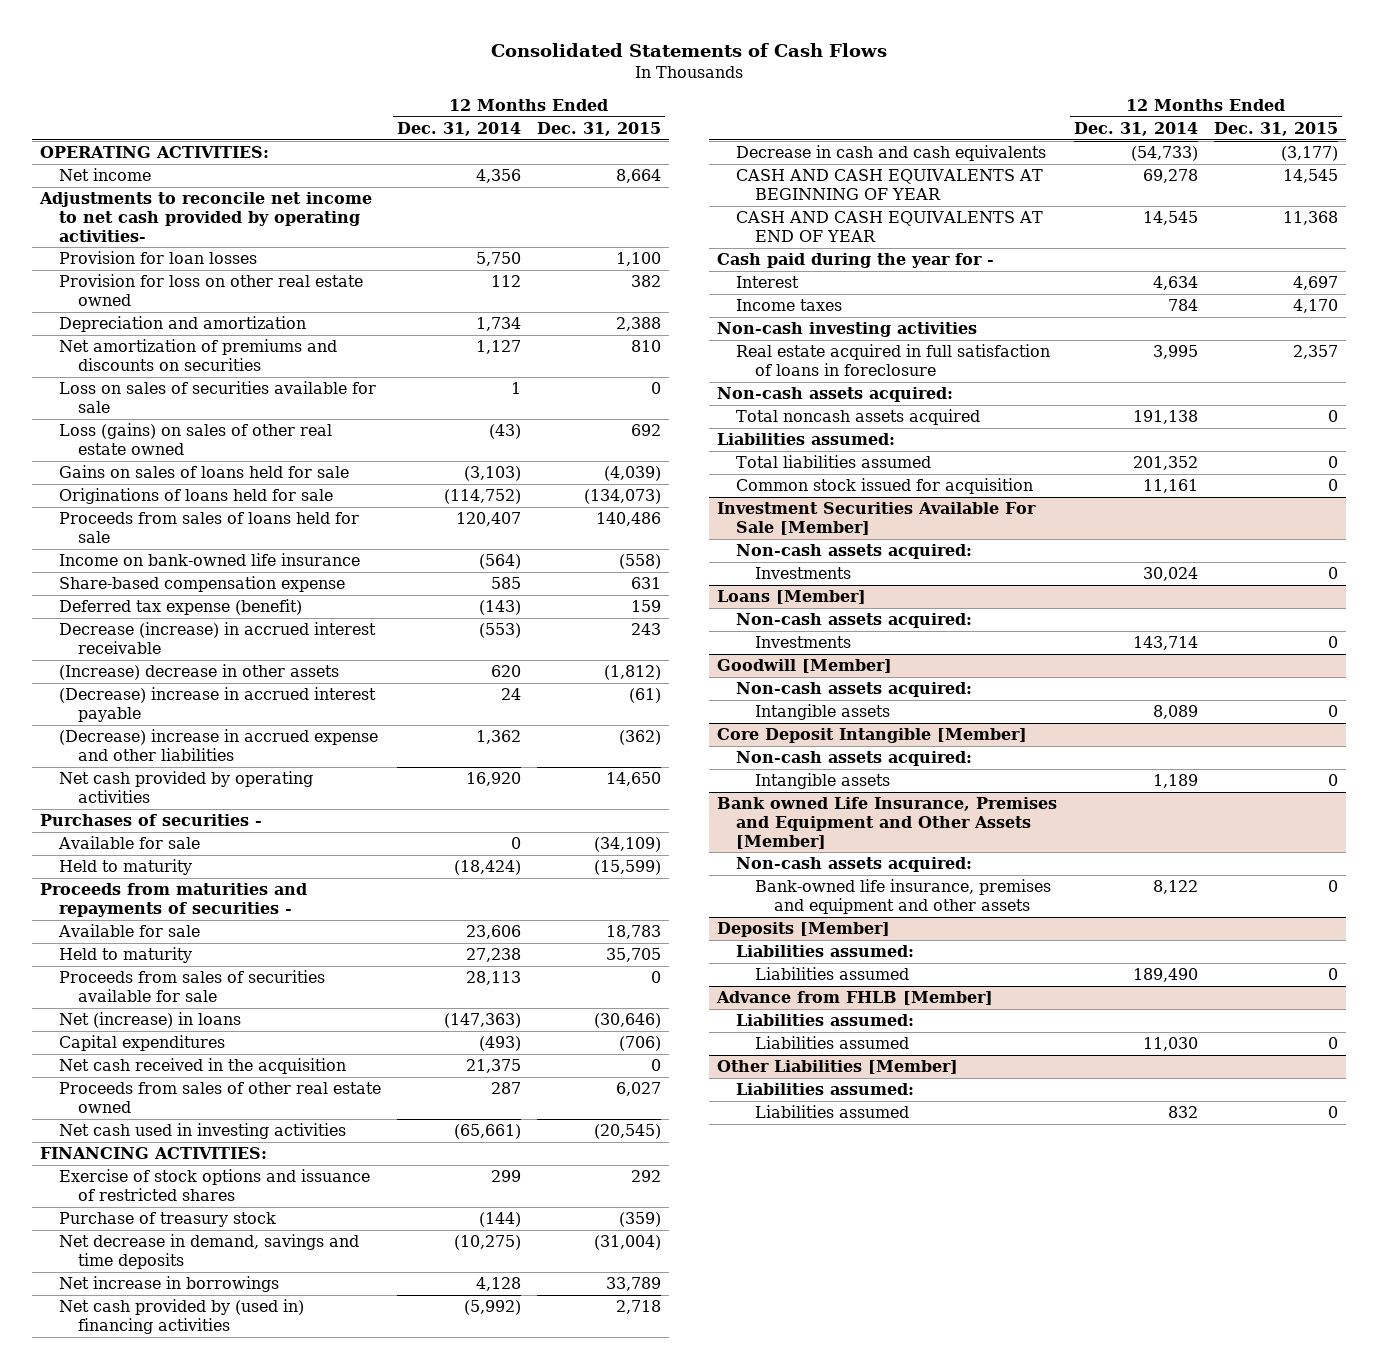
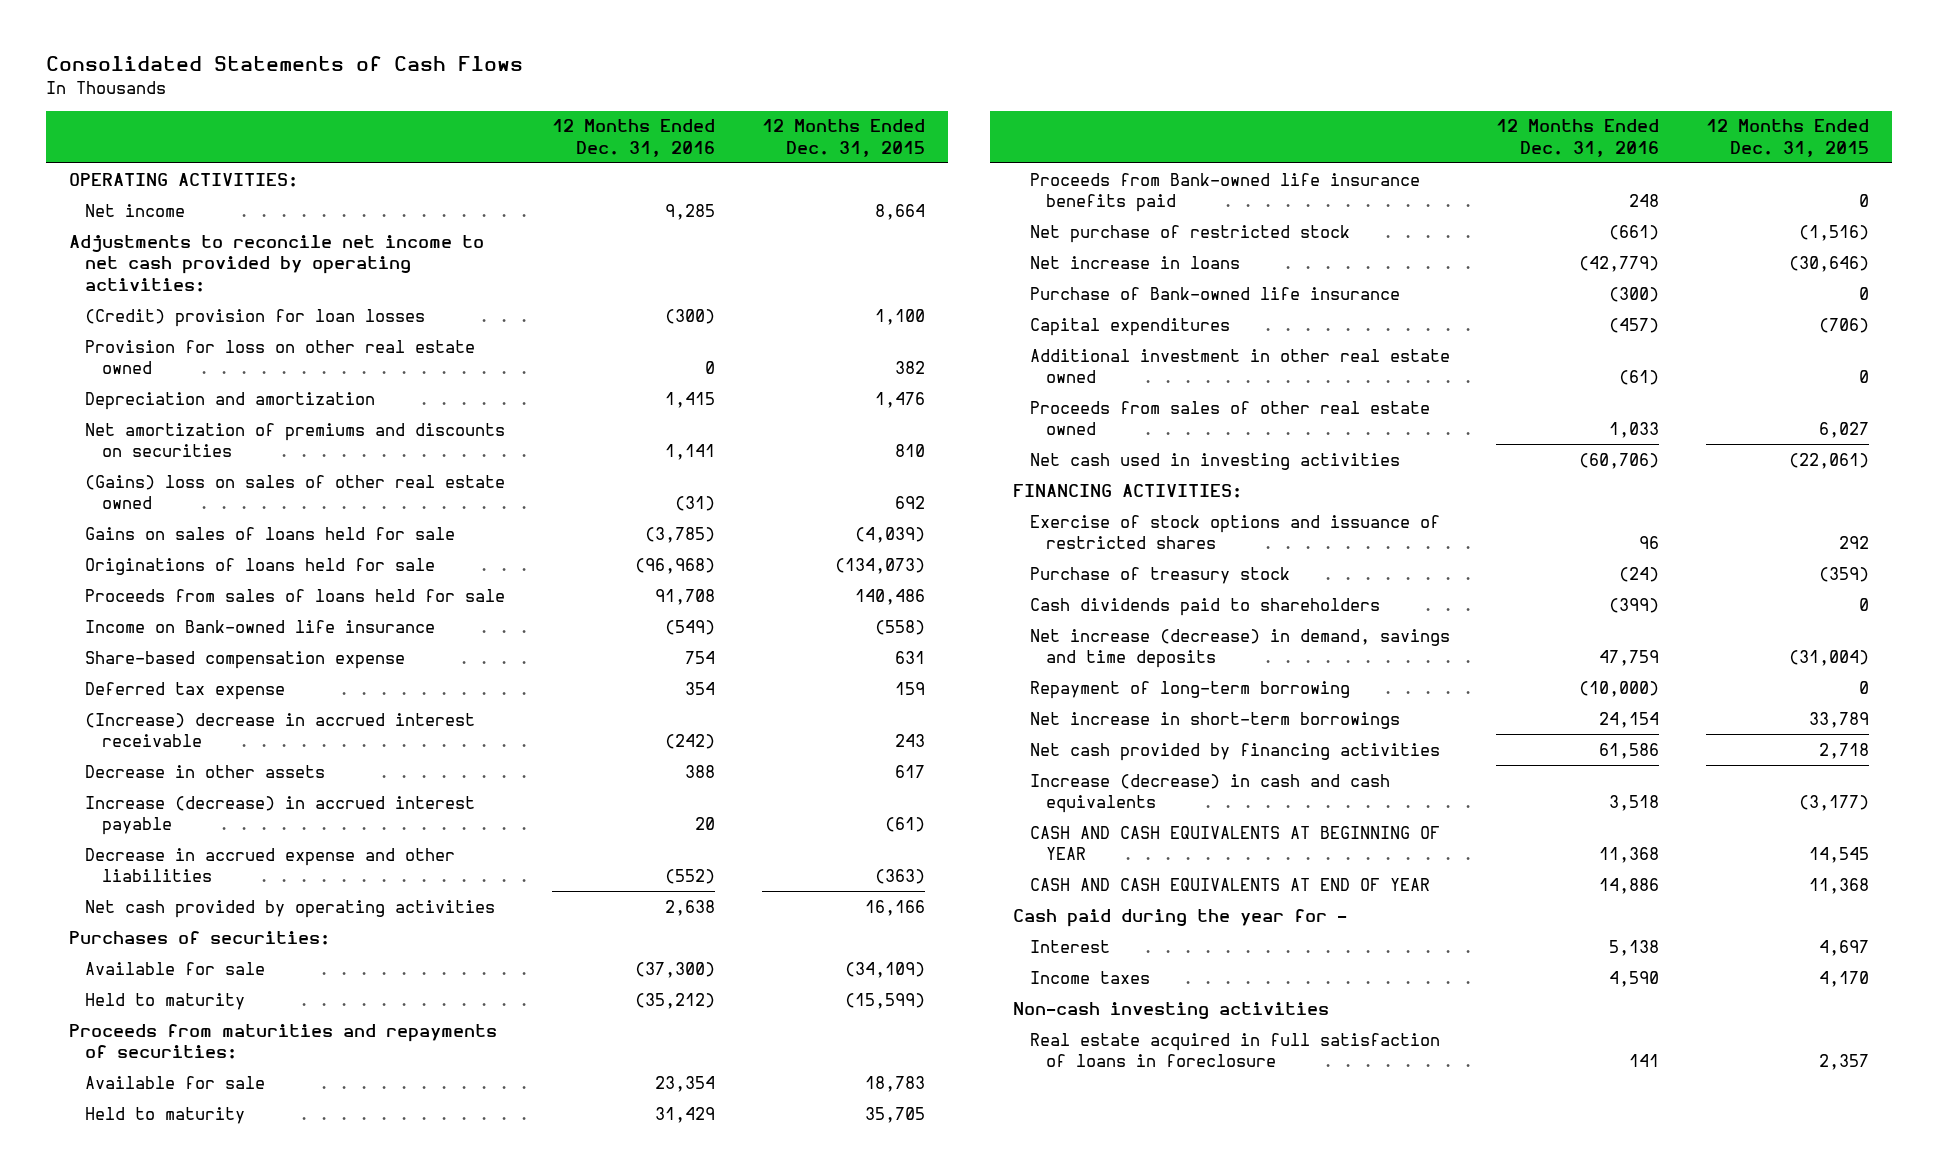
[397,122,522,137] Dec. 31, 2014 -> none
none -> [552,119,716,157] 12 Months Ended Dec. 31, 2016
[39,192,373,242] Adjustments to reconcile net income to net cash provided by operating activities- -> [68,234,484,292] Adjustments to reconcile net income to net cash provided by operating activities:
[59,251,258,265] Provision for loan losses -> [85,308,426,327] (Credit) provision for loan losses
[616,317,662,332] 2,388 -> [874,391,925,408] 1,476
[59,381,377,413] Loss on sales of securities available for sale -> none
[59,423,333,455] Loss (gains) on sales of other real estate owned -> [85,474,506,510] (Gains) loss on sales of other real estate owned
[59,553,361,567] Income on bank-owned life insurance -> [85,619,436,633] Income on Bank-owned life insurance
[59,599,303,616] Deferred tax expense (benefit) -> [85,681,286,700] Deferred tax expense
[59,622,377,654] Decrease (increase) in accrued interest receivable -> [85,712,476,748] (Increase) decrease in accrued interest receivable
[59,664,340,681] (Increase) decrease in other assets -> [85,764,326,778] Decrease in other assets
[604,665,662,681] (1,812) -> [894,764,925,778] 617
[59,687,377,722] (Decrease) increase in accrued interest payable -> [85,795,476,836] Increase (decrease) in accrued interest payable
[59,729,379,761] (Decrease) increase in accrued expense and other liabilities -> [85,847,456,883] Decrease in accrued expense and other liabilities
[619,730,662,746] (362) -> [874,869,925,885] (363)
[606,772,662,787] 14,650 -> [864,899,925,916] 16,166
[40,814,263,827] Purchases of securities - -> [68,930,330,945] Purchases of securities:
[40,883,308,917] Proceeds from maturities and repayments of securities - -> [68,1023,497,1060] Proceeds from maturities and repayments of securities:
[59,970,326,1002] Proceeds from sales of securities available for sale -> none
none -> [1029,172,1420,213] Proceeds from Bank-owned life insurance benefits paid
none -> [1029,224,1350,243] Net purchase of restricted stock
[59,1012,242,1029] Net (increase) in loans -> [1029,255,1240,269] Net increase in loans
none -> [1029,286,1400,300] Purchase of Bank-owned life insurance
[59,1058,347,1075] Net cash received in the acquisition -> none
none -> [1029,348,1450,384] Additional investment in other real estate owned
[594,1124,662,1140] (20,545) -> [1788,452,1869,469] (22,061)
none -> [1029,597,1380,616] Cash dividends paid to shareholders
[59,1234,360,1269] Net decrease in demand, savings and time deposits -> [1029,628,1450,669] Net increase (decrease) in demand, savings and time deposits
none -> [1029,680,1350,699] Repayment of long-term borrowing
[59,1276,280,1293] Net increase in borrowings -> [1029,711,1400,729] Net increase in short-term borrowings
[59,1299,305,1334] Net cash provided by (used in) financing activities -> [1029,742,1440,761] Net cash provided by financing activities
[735,145,1046,162] Decrease in cash and cash equivalents -> [1029,773,1390,814] Increase (decrease) in cash and cash equivalents
[716,387,953,403] Non-cash assets acquired: -> none
[735,409,980,426] Total noncash assets acquired -> none
[716,433,895,446] Liabilities assumed: -> none
[735,455,931,469] Total liabilities assumed -> none
[735,478,1033,495] Common stock issued for acquisition -> none
[716,502,1036,535] Investment Securities Available For Sale [Member] -> none
[735,544,972,560] Non-cash assets acquired: -> none
[754,567,851,580] Investments -> none
[716,590,866,605] Loans [Member] -> none
[735,613,972,629] Non-cash assets acquired: -> none
[754,636,851,649] Investments -> none
[716,659,892,674] Goodwill [Member] -> none
[735,682,972,698] Non-cash assets acquired: -> none
[754,704,890,721] Intangible assets -> none
[716,728,1027,744] Core Deposit Intangible [Member] -> none
[735,751,972,767] Non-cash assets acquired: -> none
[754,773,890,790] Intangible assets -> none
[716,797,1057,849] Bank owned Life Insurance, Premises and Equipment and Other Assets [Member] -> none
[735,857,972,873] Non-cash assets acquired: -> none
[754,879,1051,914] Bank-owned life insurance, premises and equipment and other assets -> none
[716,922,890,938] Deposits [Member] -> none
[735,945,914,958] Liabilities assumed: -> none
[754,967,909,981] Liabilities assumed -> none
[715,991,993,1006] Advance from FHLB [Member] -> none
[735,1014,914,1027] Liabilities assumed: -> none
[754,1036,909,1050] Liabilities assumed -> none
[716,1060,958,1075] Other Liabilities [Member] -> none
[735,1083,914,1096] Liabilities assumed: -> none
[754,1105,909,1119] Liabilities assumed -> none

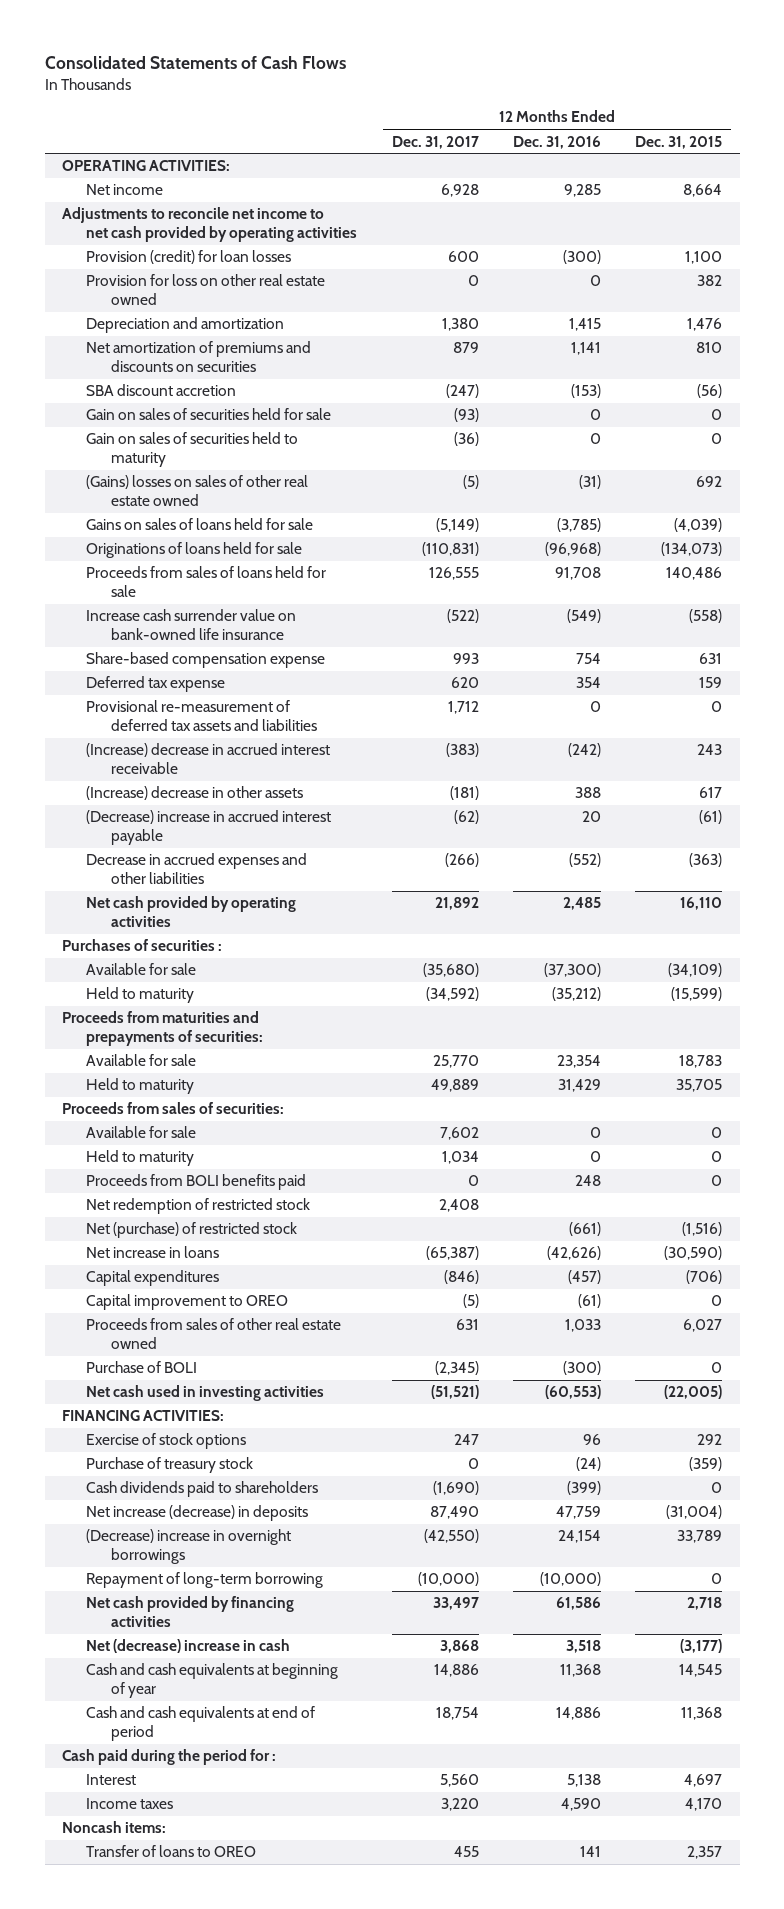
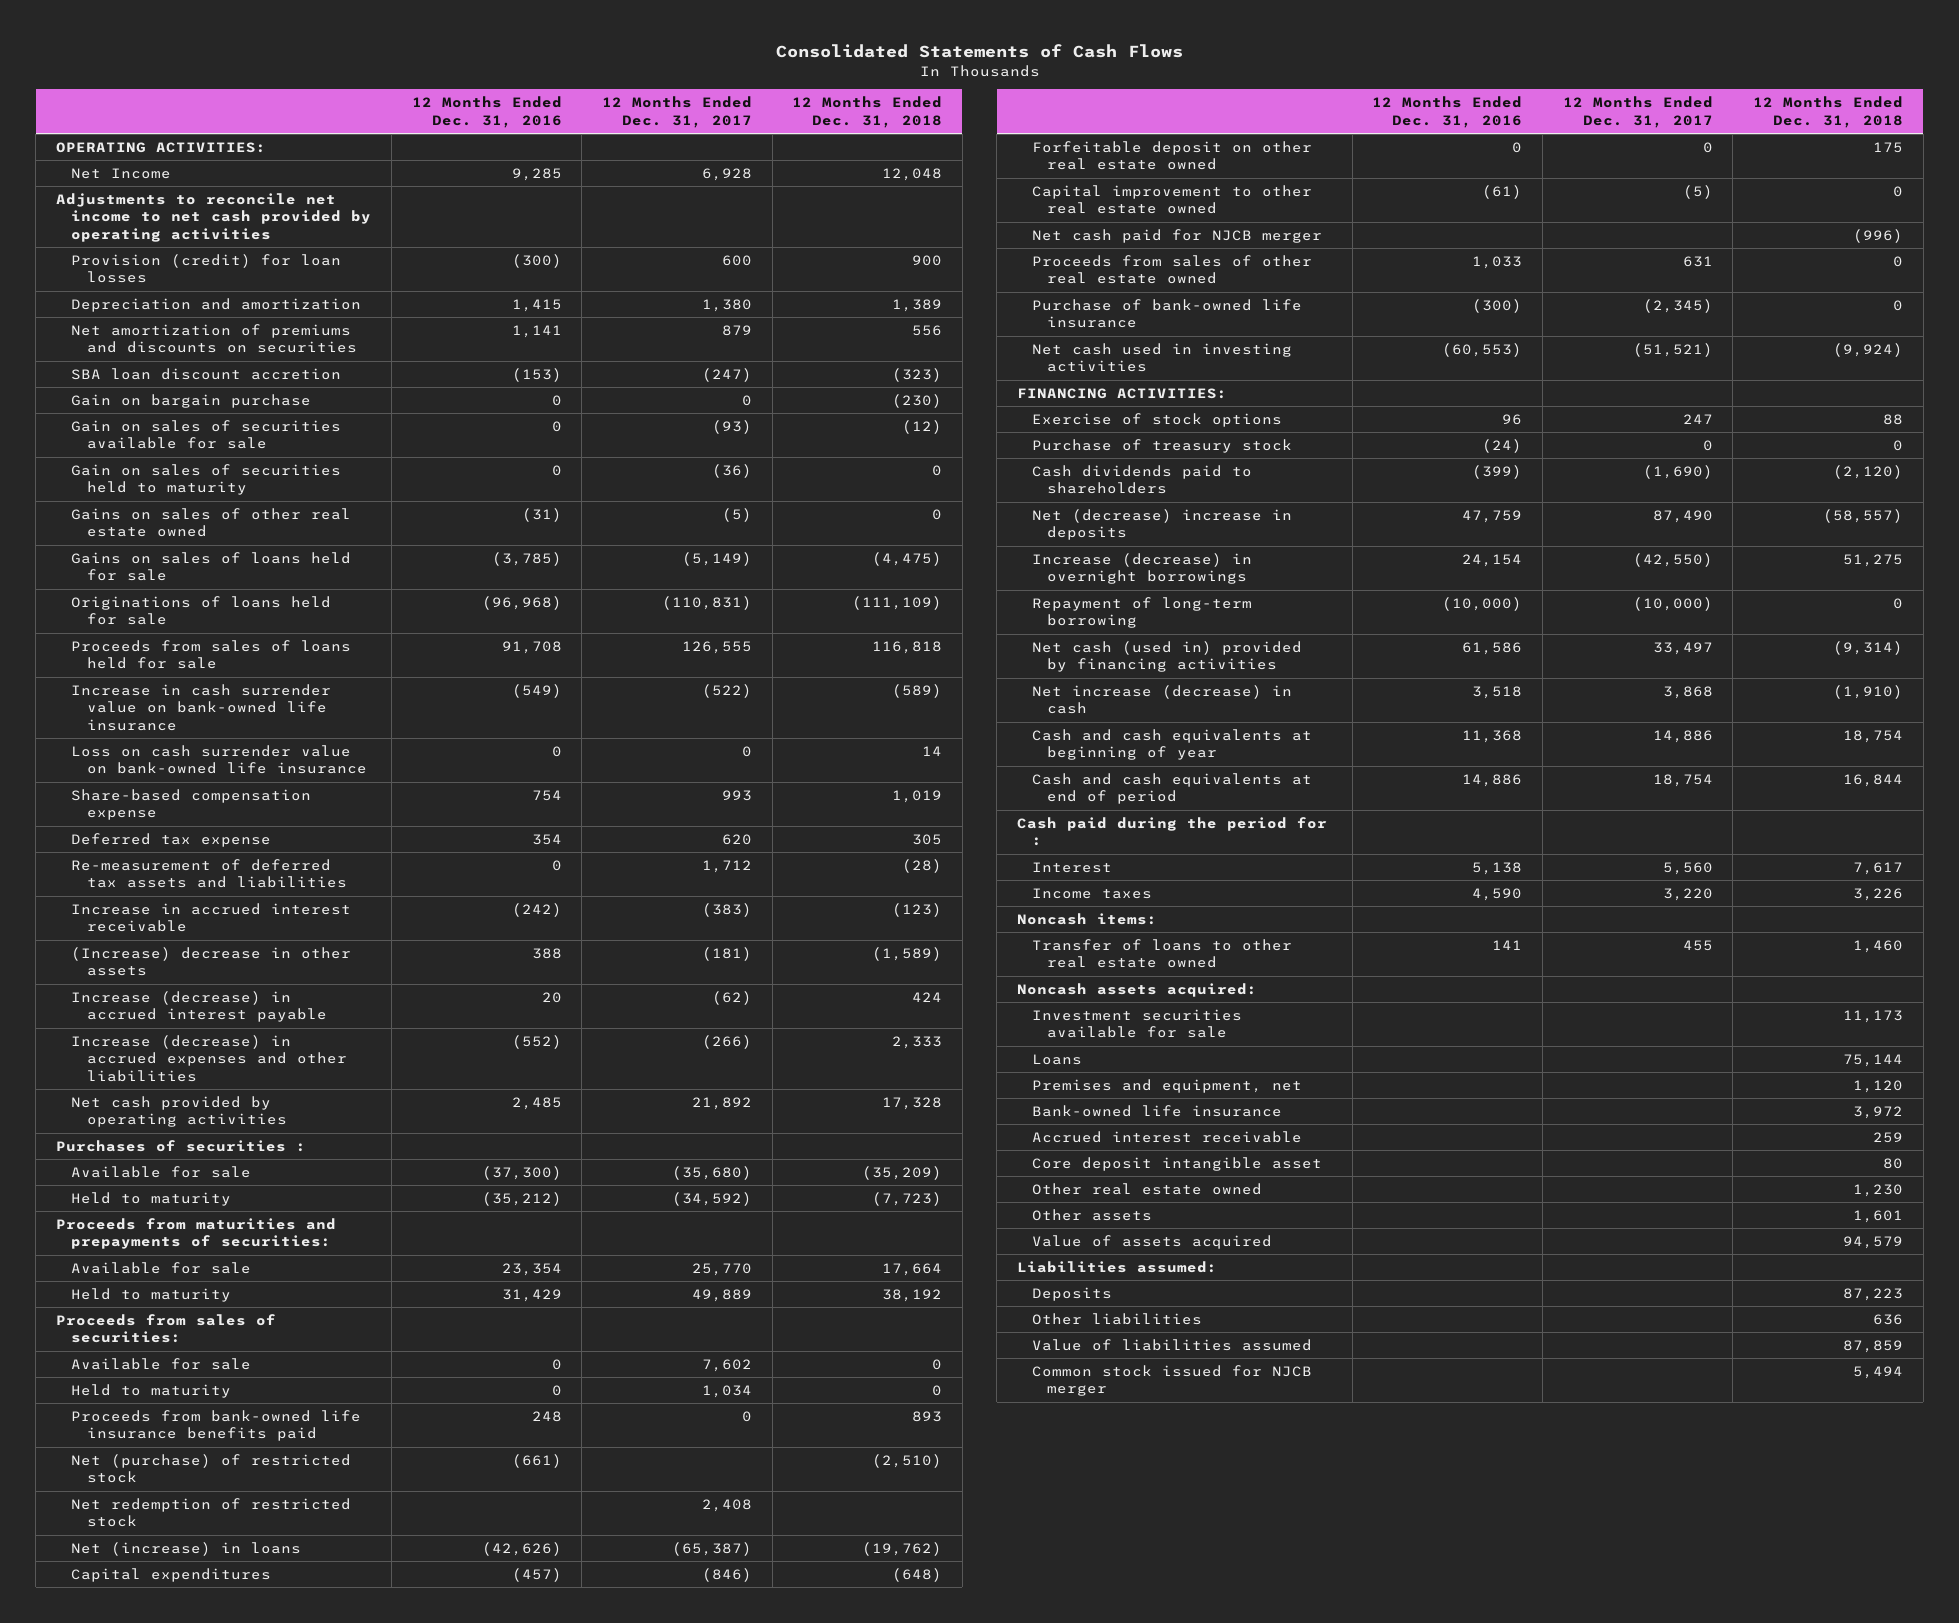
[635,135,723,149] Dec. 31, 2015 -> none
none -> [792,96,943,128] 12 Months Ended Dec. 31, 2018
[86,184,164,196] Net income -> [71,168,172,180] Net Income
[86,274,326,305] Provision for loss on other real estate owned -> none
[86,384,237,397] SBA discount accretion -> [71,368,342,381] SBA loan discount accretion
none -> [71,394,312,409] Gain on bargain purchase
[86,408,332,421] Gain on sales of securities held for sale -> [71,420,342,450] Gain on sales of securities available for sale
[86,475,309,506] (Gains) losses on sales of other real estate owned -> [71,508,352,538] Gains on sales of other real estate owned
[86,609,297,640] Increase cash surrender value on bank-owned life insurance -> [71,684,332,731] Increase in cash surrender value on bank-owned life insurance
none -> [71,745,367,775] Loss on cash surrender value on bank-owned life insurance
[86,700,317,731] Provisional re-measurement of deferred tax assets and liabilities -> [71,859,347,889] Re-measurement of deferred tax assets and liabilities
[86,743,331,774] (Increase) decrease in accrued interest receivable -> [71,903,352,933] Increase in accrued interest receivable
[86,810,332,845] (Decrease) increase in accrued interest payable -> [71,991,327,1023] Increase (decrease) in accrued interest payable
[86,853,308,884] Decrease in accrued expenses and other liabilities -> [71,1035,347,1082] Increase (decrease) in accrued expenses and other liabilities
[86,1174,307,1191] Proceeds from BOLI benefits paid -> [71,1410,362,1442] Proceeds from bank-owned life insurance benefits paid
[86,1198,311,1215] Net redemption of restricted stock -> [71,1498,352,1528] Net redemption of restricted stock
[86,1246,220,1259] Net increase in loans -> [71,1542,302,1557] Net (increase) in loans
none -> [1032,141,1313,171] Forfeitable deposit on other real estate owned
[86,1294,289,1311] Capital improvement to OREO -> [1032,185,1313,215] Capital improvement to other real estate owned
none -> [1032,229,1323,244] Net cash paid for NJCB merger
[86,1361,198,1374] Purchase of BOLI -> [1032,299,1303,329] Purchase of bank-owned life insurance
[86,1505,309,1522] Net increase (decrease) in deposits -> [1032,509,1293,541] Net (decrease) increase in deposits
[86,1529,292,1564] (Decrease) increase in overnight borrowings -> [1032,553,1253,585] Increase (decrease) in overnight borrowings
[86,1596,295,1627] Net cash provided by financing activities -> [1032,641,1303,673] Net cash (used in) provided by financing activities
[86,1639,291,1654] Net (decrease) increase in cash -> [1032,685,1293,715] Net increase (decrease) in cash
[86,1845,257,1858] Transfer of loans to OREO -> [1032,939,1293,969] Transfer of loans to other real estate owned
none -> [1016,983,1257,998] Noncash assets acquired:
none -> [1032,1009,1243,1039] Investment securities available for sale
none -> [1032,1054,1083,1066] Loans
none -> [1032,1079,1303,1094] Premises and equipment, net
none -> [1032,1105,1283,1118] Bank-owned life insurance
none -> [1032,1131,1303,1144] Accrued interest receivable
none -> [1032,1157,1323,1172] Core deposit intangible asset
none -> [1032,1183,1263,1196] Other real estate owned
none -> [1032,1209,1153,1222] Other assets
none -> [1032,1235,1273,1250] Value of assets acquired
none -> [1016,1261,1217,1274] Liabilities assumed:
none -> [1032,1287,1113,1302] Deposits
none -> [1032,1313,1203,1326] Other liabilities
none -> [1032,1339,1313,1352] Value of liabilities assumed
none -> [1032,1365,1313,1397] Common stock issued for NJCB merger

